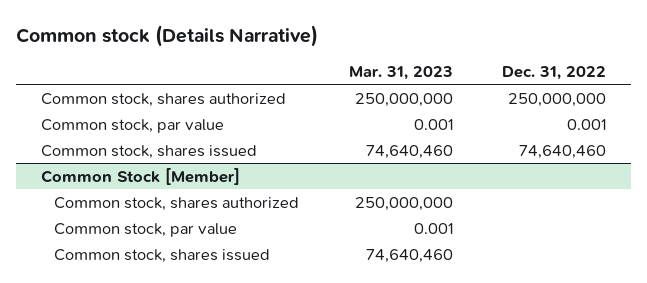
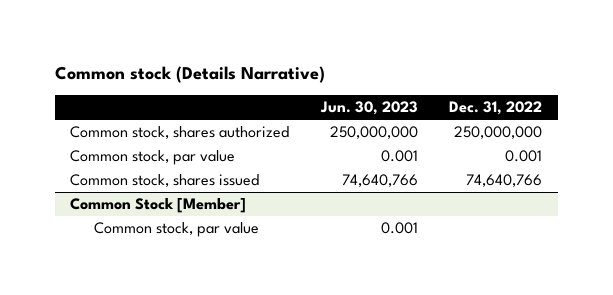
[348,66,453,81] Mar. 31, 2023 -> none
none -> [319,101,418,116] Jun. 30, 2023
[519,144,607,159] 74,640,460 -> [466,174,543,188] 74,640,766
[54,196,300,211] Common stock, shares authorized -> none
[54,248,271,263] Common stock, shares issued -> none

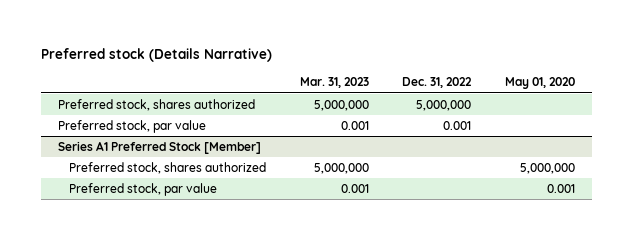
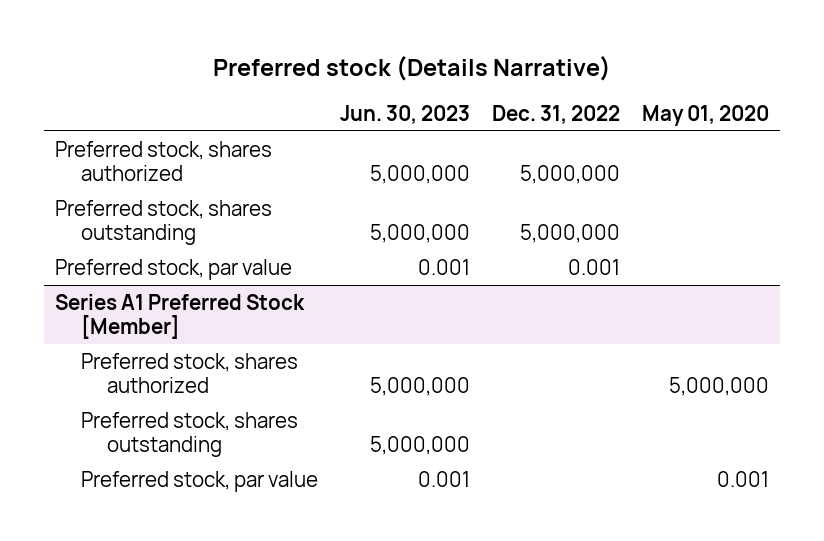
[299,77,369,89] Mar. 31, 2023 -> none
none -> [340,105,471,125] Jun. 30, 2023
none -> [55,199,273,245] Preferred stock, shares outstanding
none -> [81,411,299,457] Preferred stock, shares outstanding

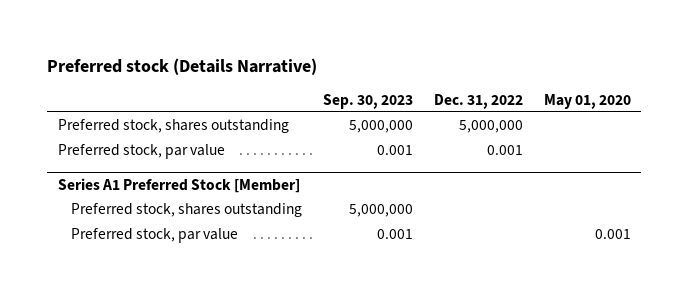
[340,105,471,125] Jun. 30, 2023 -> none
none -> [322,93,413,109] Sep. 30, 2023
[55,140,273,181] Preferred stock, shares authorized -> none
[81,352,299,393] Preferred stock, shares authorized -> none

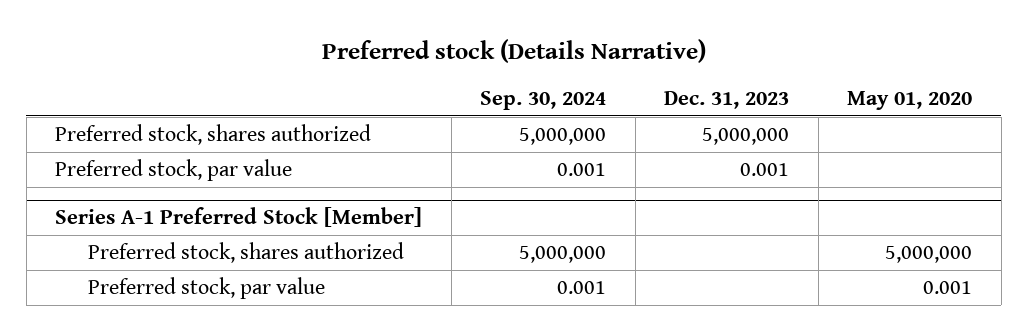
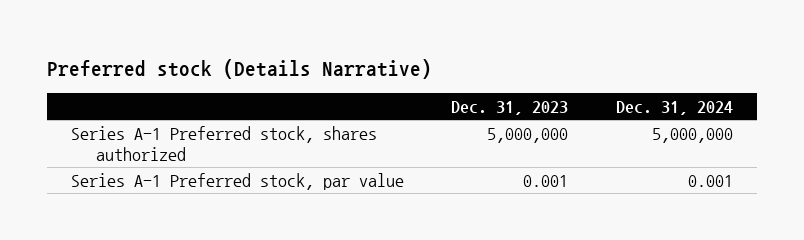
[480,90,607,110] Sep. 30, 2024 -> none
[847,90,973,110] May 01, 2020 -> none
none -> [615,100,733,115] Dec. 31, 2024
[55,207,423,228] Series A-1 Preferred Stock [Member] -> none
[87,242,404,264] Preferred stock, shares authorized -> none
[87,277,325,300] Preferred stock, par value -> none
[55,124,372,146] Preferred stock, shares authorized -> [71,125,378,162] Series A-1 Preferred stock, shares authorized
[55,159,293,182] Preferred stock, par value -> [71,172,405,190] Series A-1 Preferred stock, par value

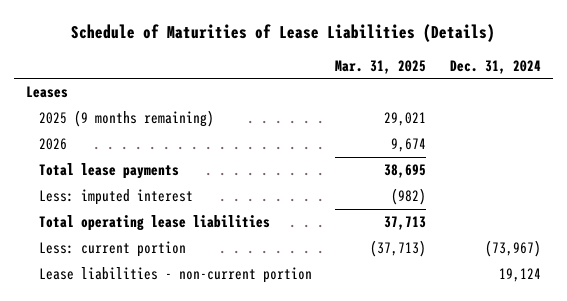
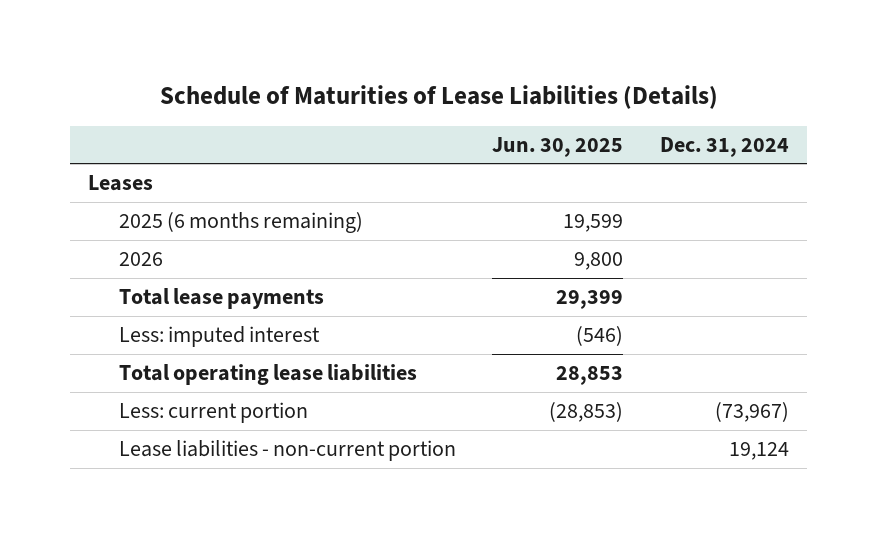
[335,59,427,74] Mar. 31, 2025 -> none
none -> [492,136,624,157] Jun. 30, 2025
[38,110,214,128] 2025 (9 months remaining) -> [118,211,363,233] 2025 (6 months remaining)

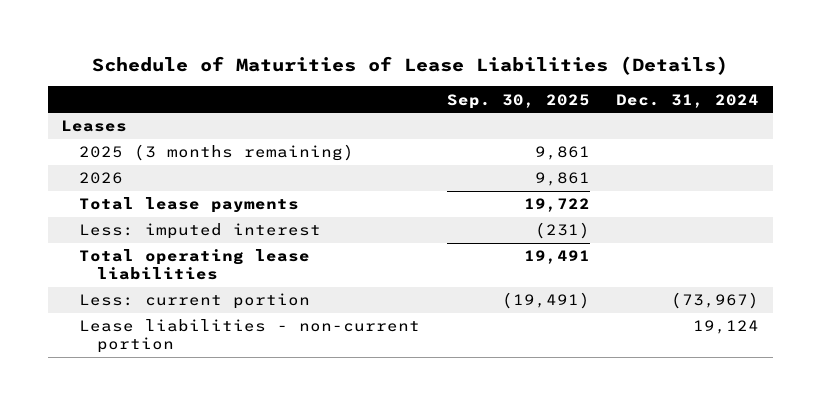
[492,136,624,157] Jun. 30, 2025 -> none
none -> [446,93,590,109] Sep. 30, 2025
[118,211,363,233] 2025 (6 months remaining) -> [79,144,355,162] 2025 (3 months remaining)

